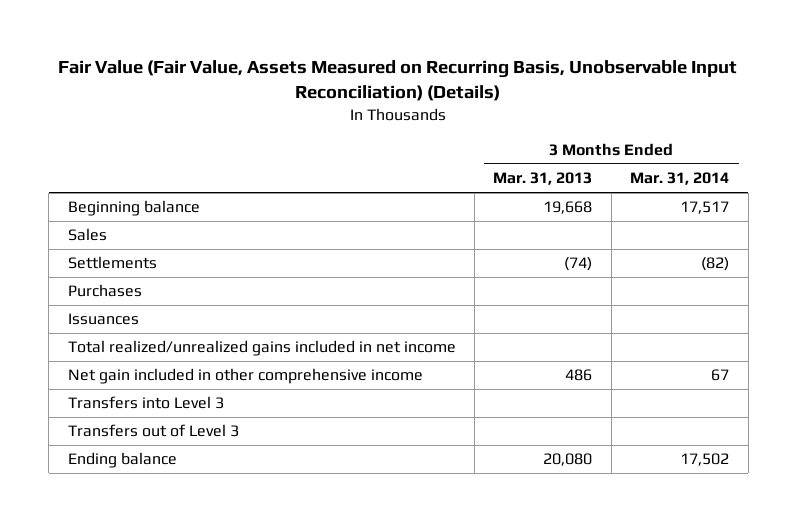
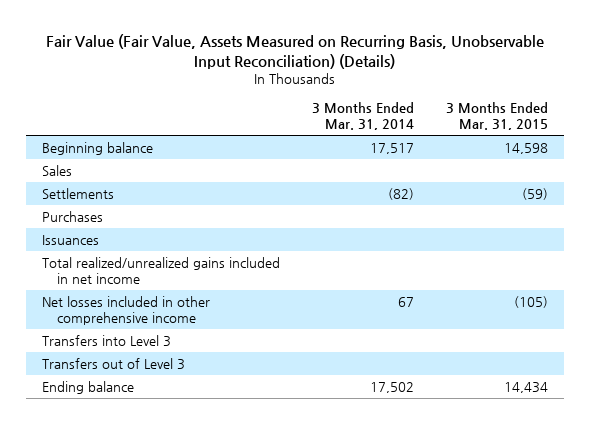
[493,172,593,186] Mar. 31, 2013 -> none
none -> [445,101,548,131] 3 Months Ended Mar. 31, 2015
[67,368,423,385] Net gain included in other comprehensive income -> [41,295,210,326] Net losses included in other comprehensive income

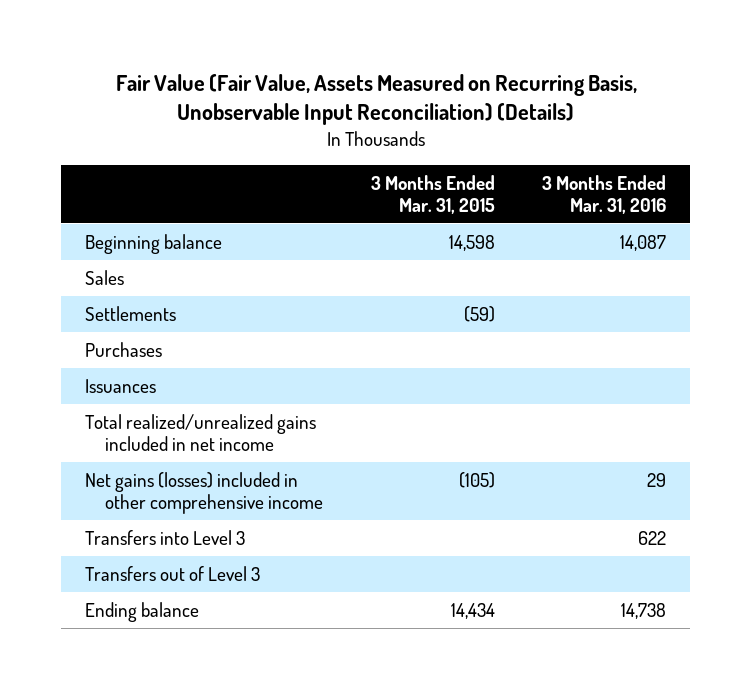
[311,101,414,131] 3 Months Ended Mar. 31, 2014 -> none
none -> [542,174,667,214] 3 Months Ended Mar. 31, 2016
[41,295,210,326] Net losses included in other comprehensive income -> [84,471,323,514] Net gains (losses) included in other comprehensive income

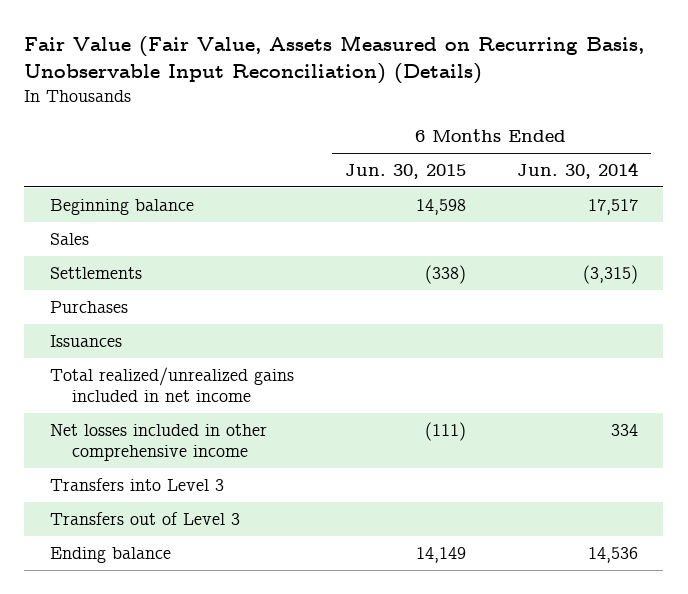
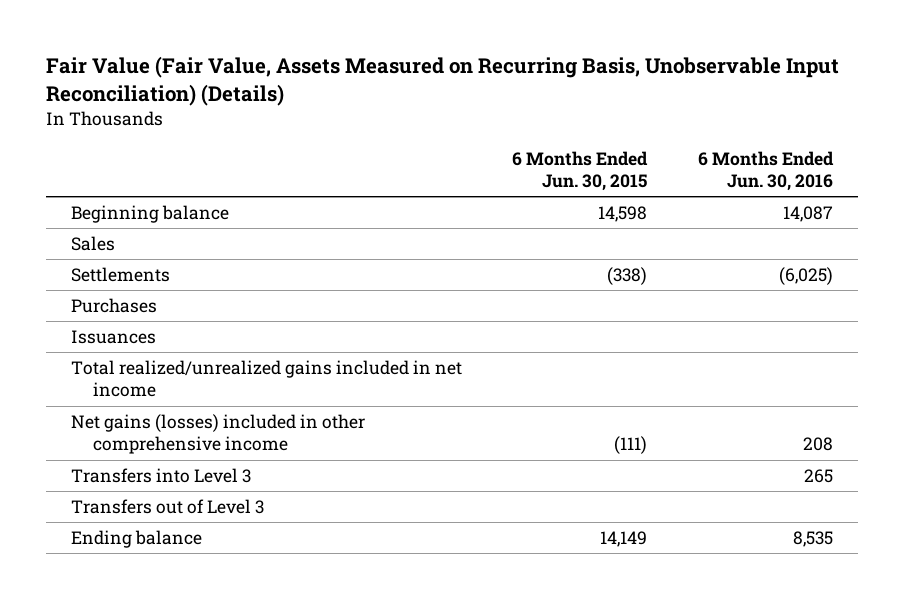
[516,161,638,179] Jun. 30, 2014 -> none
none -> [697,150,834,191] 6 Months Ended Jun. 30, 2016
[49,423,267,462] Net losses included in other comprehensive income -> [70,414,365,455] Net gains (losses) included in other comprehensive income

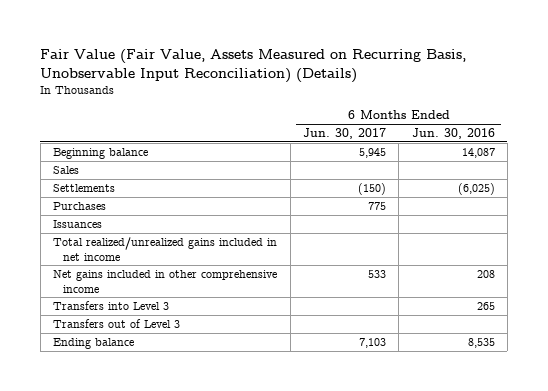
[512,150,649,191] 6 Months Ended Jun. 30, 2015 -> none
none -> [302,128,386,140] Jun. 30, 2017
[70,414,365,455] Net gains (losses) included in other comprehensive income -> [53,270,278,293] Net gains included in other comprehensive income

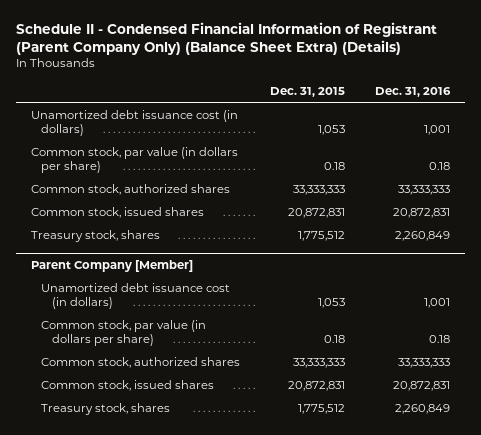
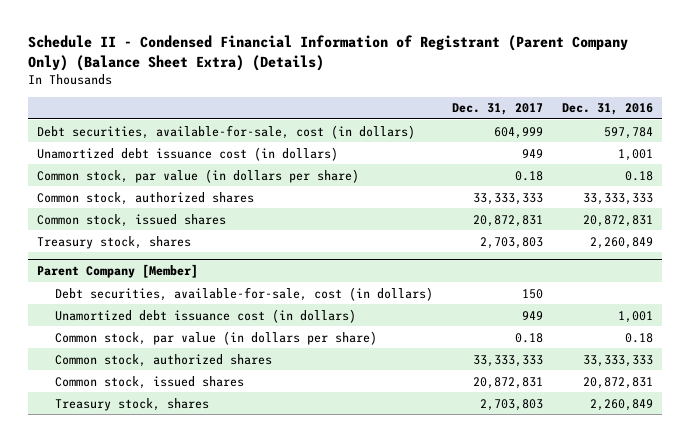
[270,86,346,97] Dec. 31, 2015 -> none
none -> [451,103,543,116] Dec. 31, 2017
none -> [36,124,415,139] Debt securities, available-for-sale, cost (in dollars)
none -> [55,286,434,301] Debt securities, available-for-sale, cost (in dollars)

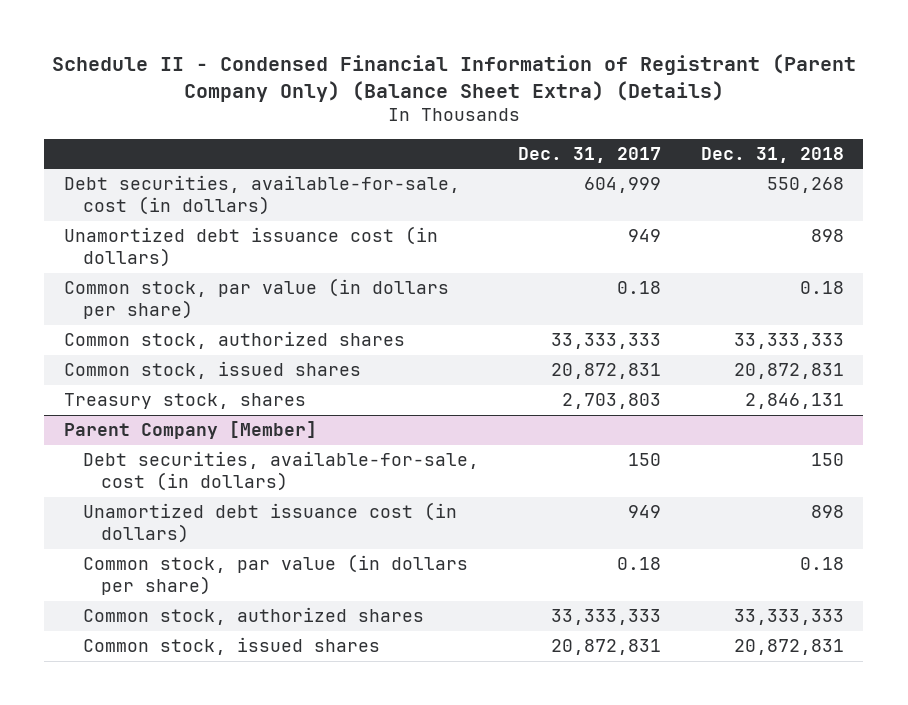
[561,103,653,116] Dec. 31, 2016 -> none
none -> [700,146,844,163] Dec. 31, 2018
[55,397,210,411] Treasury stock, shares -> none

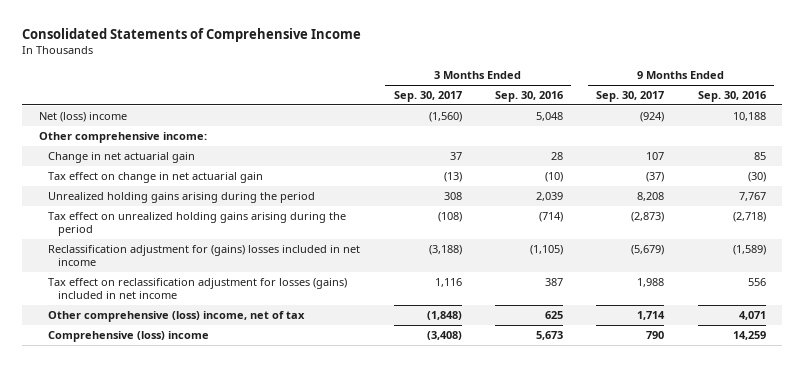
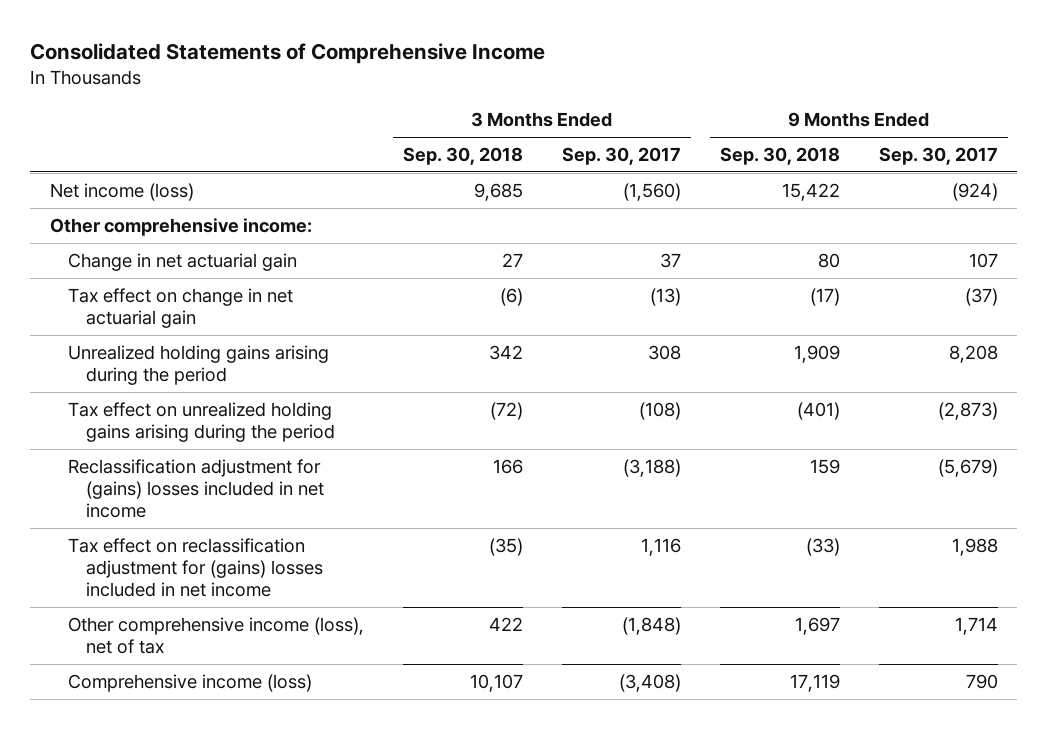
[494,90,563,102] Sep. 30, 2016 -> none
[697,90,766,102] Sep. 30, 2016 -> none
none -> [402,147,523,166] Sep. 30, 2018
none -> [719,147,840,166] Sep. 30, 2018
[38,111,127,122] Net (loss) income -> [49,182,194,201] Net income (loss)
[48,277,348,299] Tax effect on reclassification adjustment for losses (gains) included in net income -> [67,537,323,598] Tax effect on reclassification adjustment for (gains) losses included in net income
[48,310,306,322] Other comprehensive (loss) income, net of tax -> [67,616,364,655] Other comprehensive income (loss), net of tax
[48,330,210,342] Comprehensive (loss) income -> [67,673,312,692] Comprehensive income (loss)

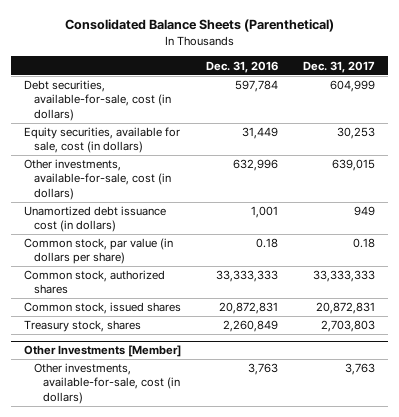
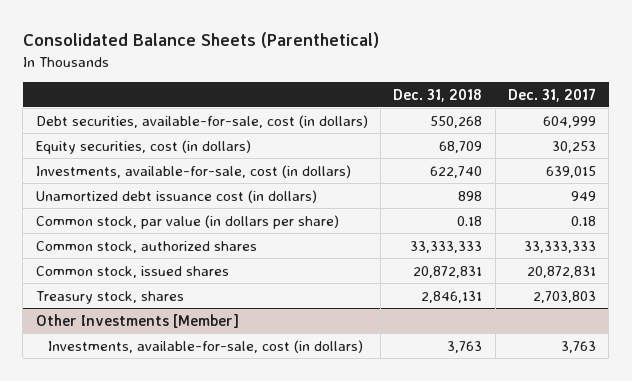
[206,60,279,73] Dec. 31, 2016 -> none
none -> [393,88,483,102] Dec. 31, 2018
[23,127,180,154] Equity securities, available for sale, cost (in dollars) -> [35,139,251,154] Equity securities, cost (in dollars)
[23,159,171,200] Other investments, available-for-sale, cost (in dollars) -> [35,164,351,178] Investments, available-for-sale, cost (in dollars)
[33,363,181,404] Other investments, available-for-sale, cost (in dollars) -> [47,339,363,353] Investments, available-for-sale, cost (in dollars)

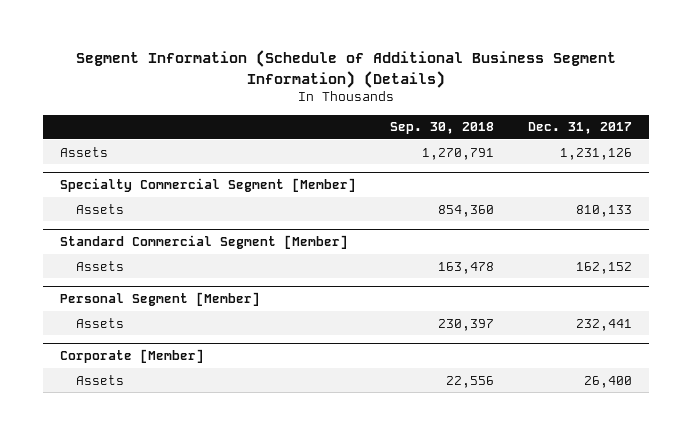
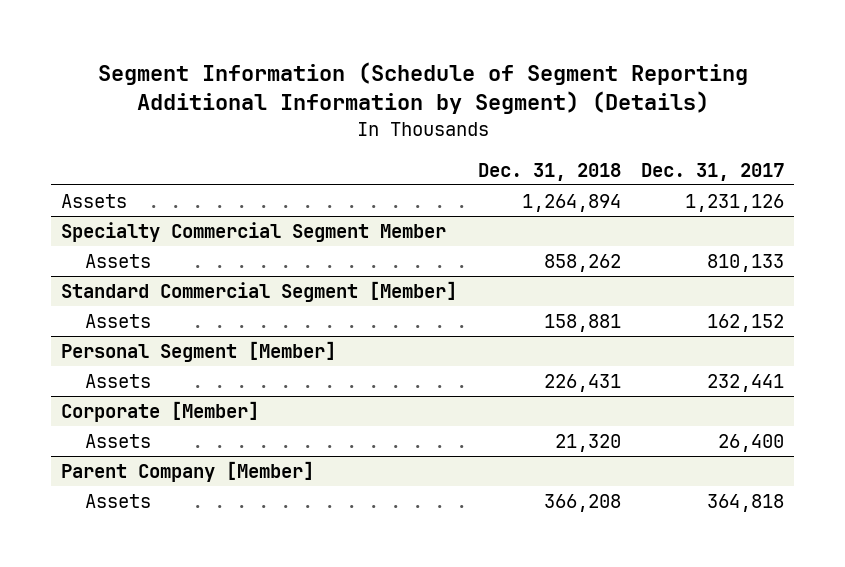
[75,50,616,88] Segment Information (Schedule of Additional Business Segment Information) (Details) -> [97,61,748,115] Segment Information (Schedule of Segment Reporting Additional Information by Segment) (Details)
[389,122,494,135] Sep. 30, 2018 -> none
none -> [477,162,621,181] Dec. 31, 2018
[60,177,357,192] Specialty Commercial Segment [Member] -> [61,222,447,243] Specialty Commercial Segment Member
none -> [61,461,315,483] Parent Company [Member]
none -> [84,494,151,509] Assets

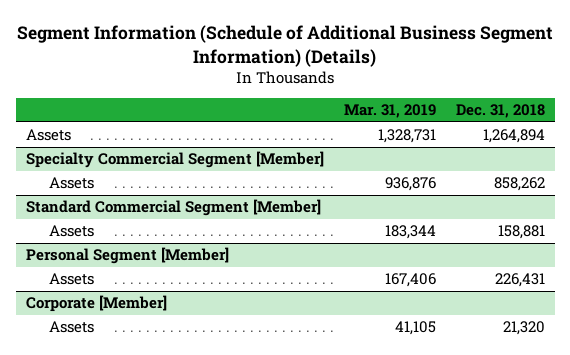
[97,61,748,115] Segment Information (Schedule of Segment Reporting Additional Information by Segment) (Details) -> [17,25,554,67] Segment Information (Schedule of Additional Business Segment Information) (Details)
[641,162,785,181] Dec. 31, 2017 -> none
none -> [343,104,436,119] Mar. 31, 2019
[61,222,447,243] Specialty Commercial Segment Member -> [25,151,324,169] Specialty Commercial Segment [Member]
[61,461,315,483] Parent Company [Member] -> none
[84,494,151,509] Assets -> none

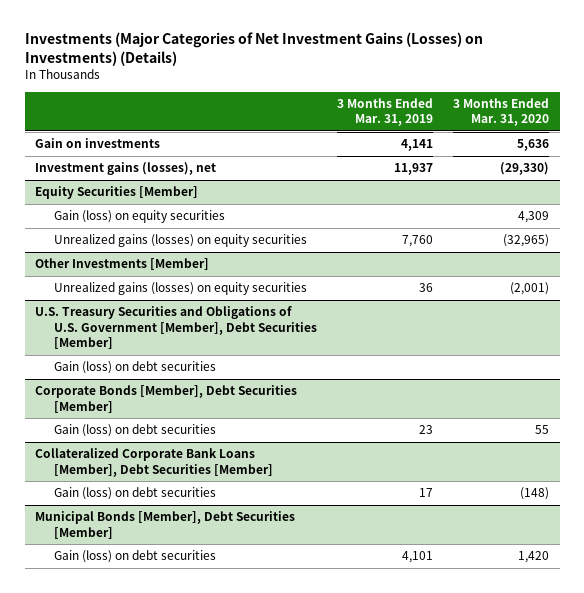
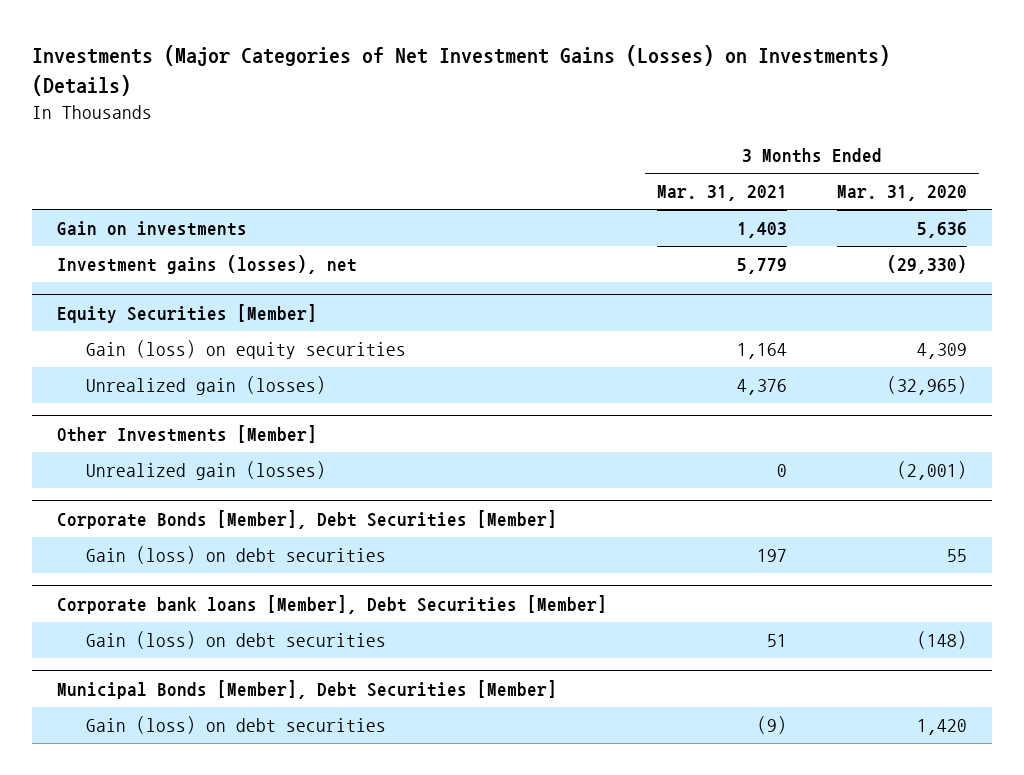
[337,97,434,127] 3 Months Ended Mar. 31, 2019 -> none
none -> [656,185,787,202] Mar. 31, 2021
[53,234,307,248] Unrealized gains (losses) on equity securities -> [86,376,327,396] Unrealized gain (losses)
[34,306,317,350] U.S. Treasury Securities and Obligations of U.S. Government [Member], Debt Securities [Member] -> none
[53,361,216,375] Gain (loss) on debt securities -> none
[53,282,307,296] Unrealized gains (losses) on equity securities -> [86,461,327,481] Unrealized gain (losses)
[34,448,273,477] Collateralized Corporate Bank Loans [Member], Debt Securities [Member] -> [57,594,608,614] Corporate bank loans [Member], Debt Securities [Member]

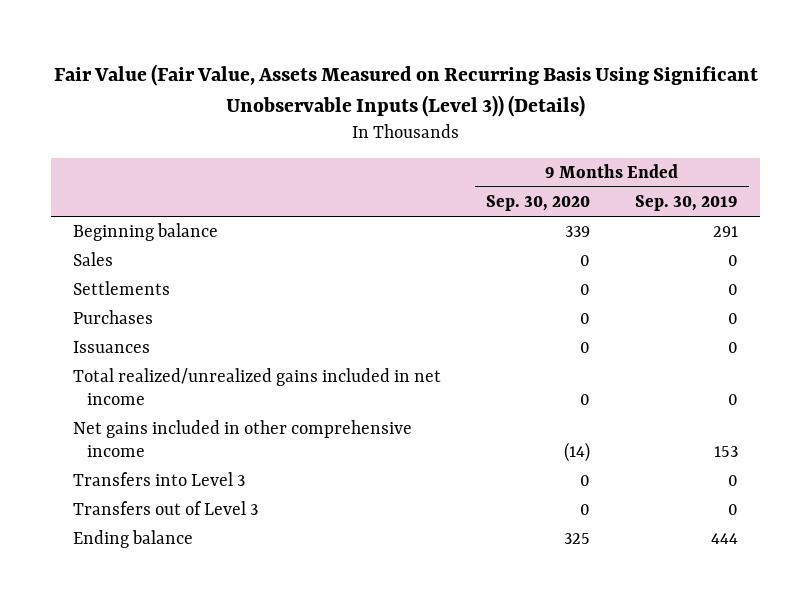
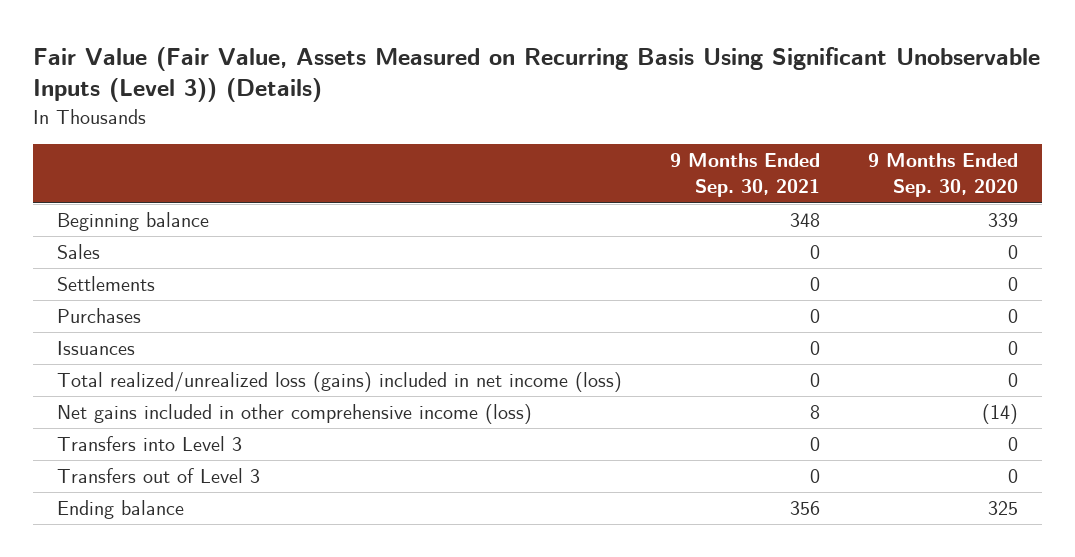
[634,195,738,212] Sep. 30, 2019 -> none
none -> [670,153,821,198] 9 Months Ended Sep. 30, 2021
[73,368,442,406] Total realized/unrealized gains included in net income -> [57,372,623,393] Total realized/unrealized loss (gains) included in net income (loss)
[73,420,413,458] Net gains included in other comprehensive income -> [57,404,533,425] Net gains included in other comprehensive income (loss)

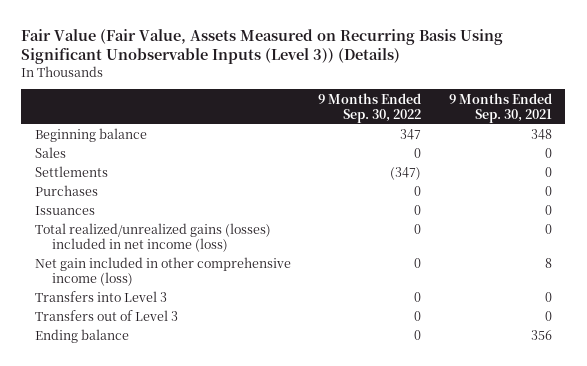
[867,153,1018,198] 9 Months Ended Sep. 30, 2020 -> none
none -> [318,92,422,123] 9 Months Ended Sep. 30, 2022
[57,372,623,393] Total realized/unrealized loss (gains) included in net income (loss) -> [34,223,271,253] Total realized/unrealized gains (losses) included in net income (loss)
[57,404,533,425] Net gains included in other comprehensive income (loss) -> [34,257,291,287] Net gain included in other comprehensive income (loss)

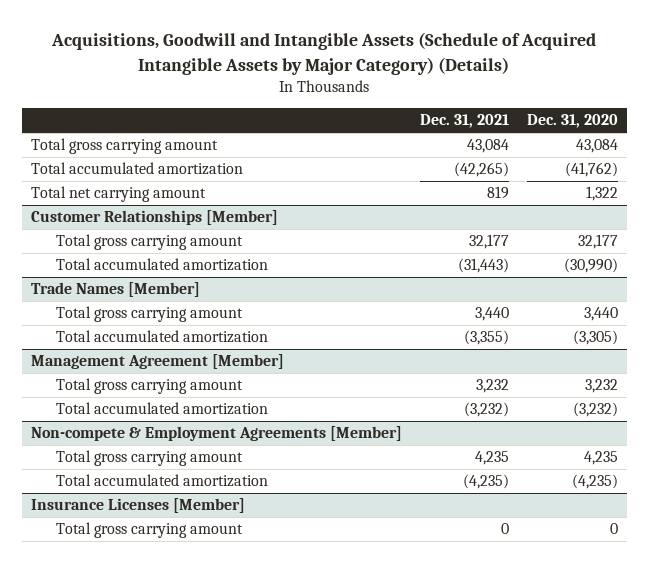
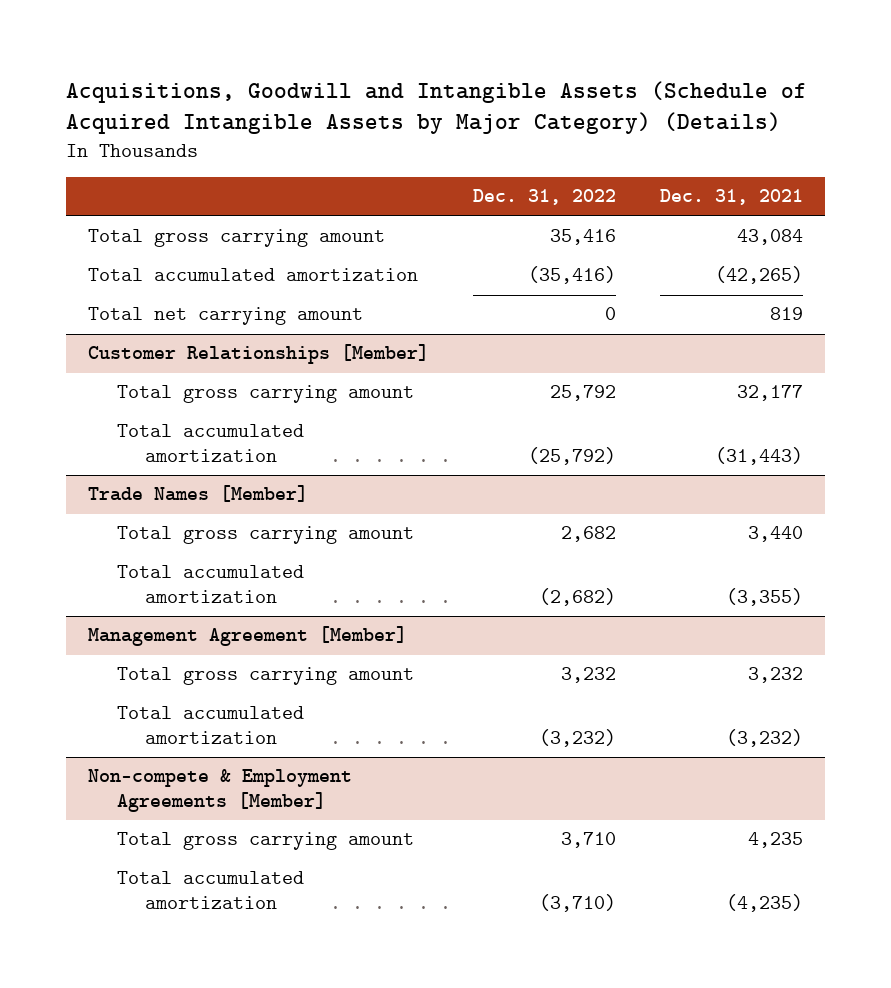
[527,114,619,129] Dec. 31, 2020 -> none
none -> [473,189,617,206] Dec. 31, 2022
[30,498,245,514] Insurance Licenses [Member] -> none
[55,522,243,539] Total gross carrying amount -> none

